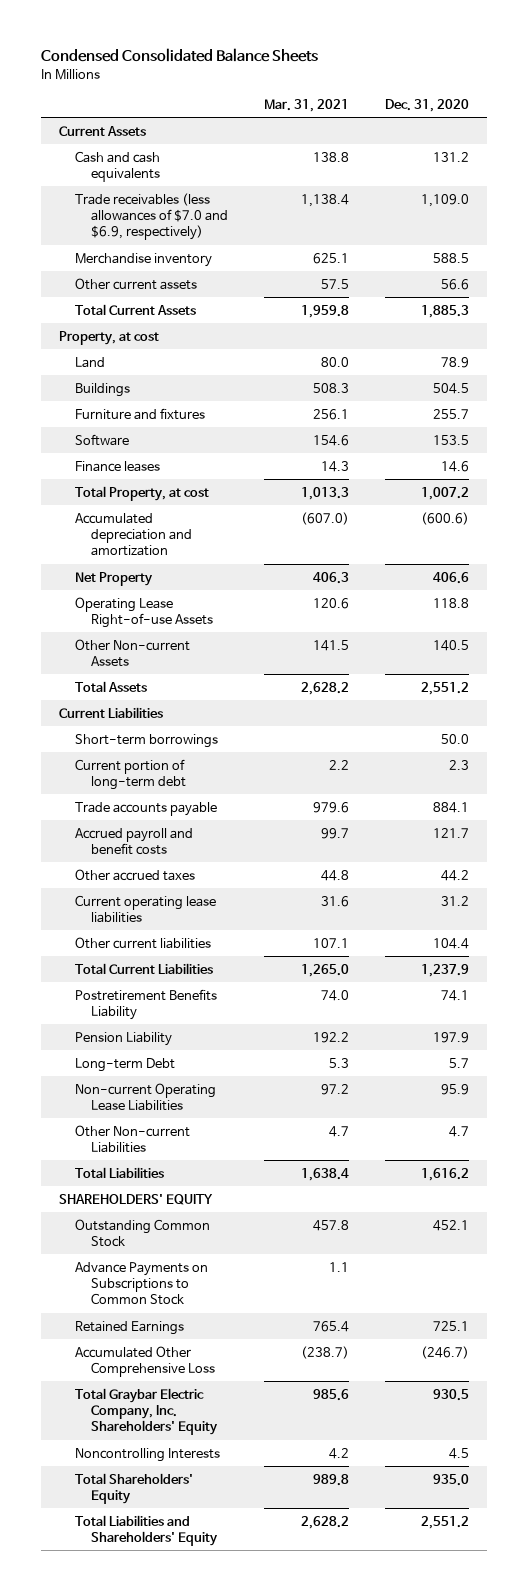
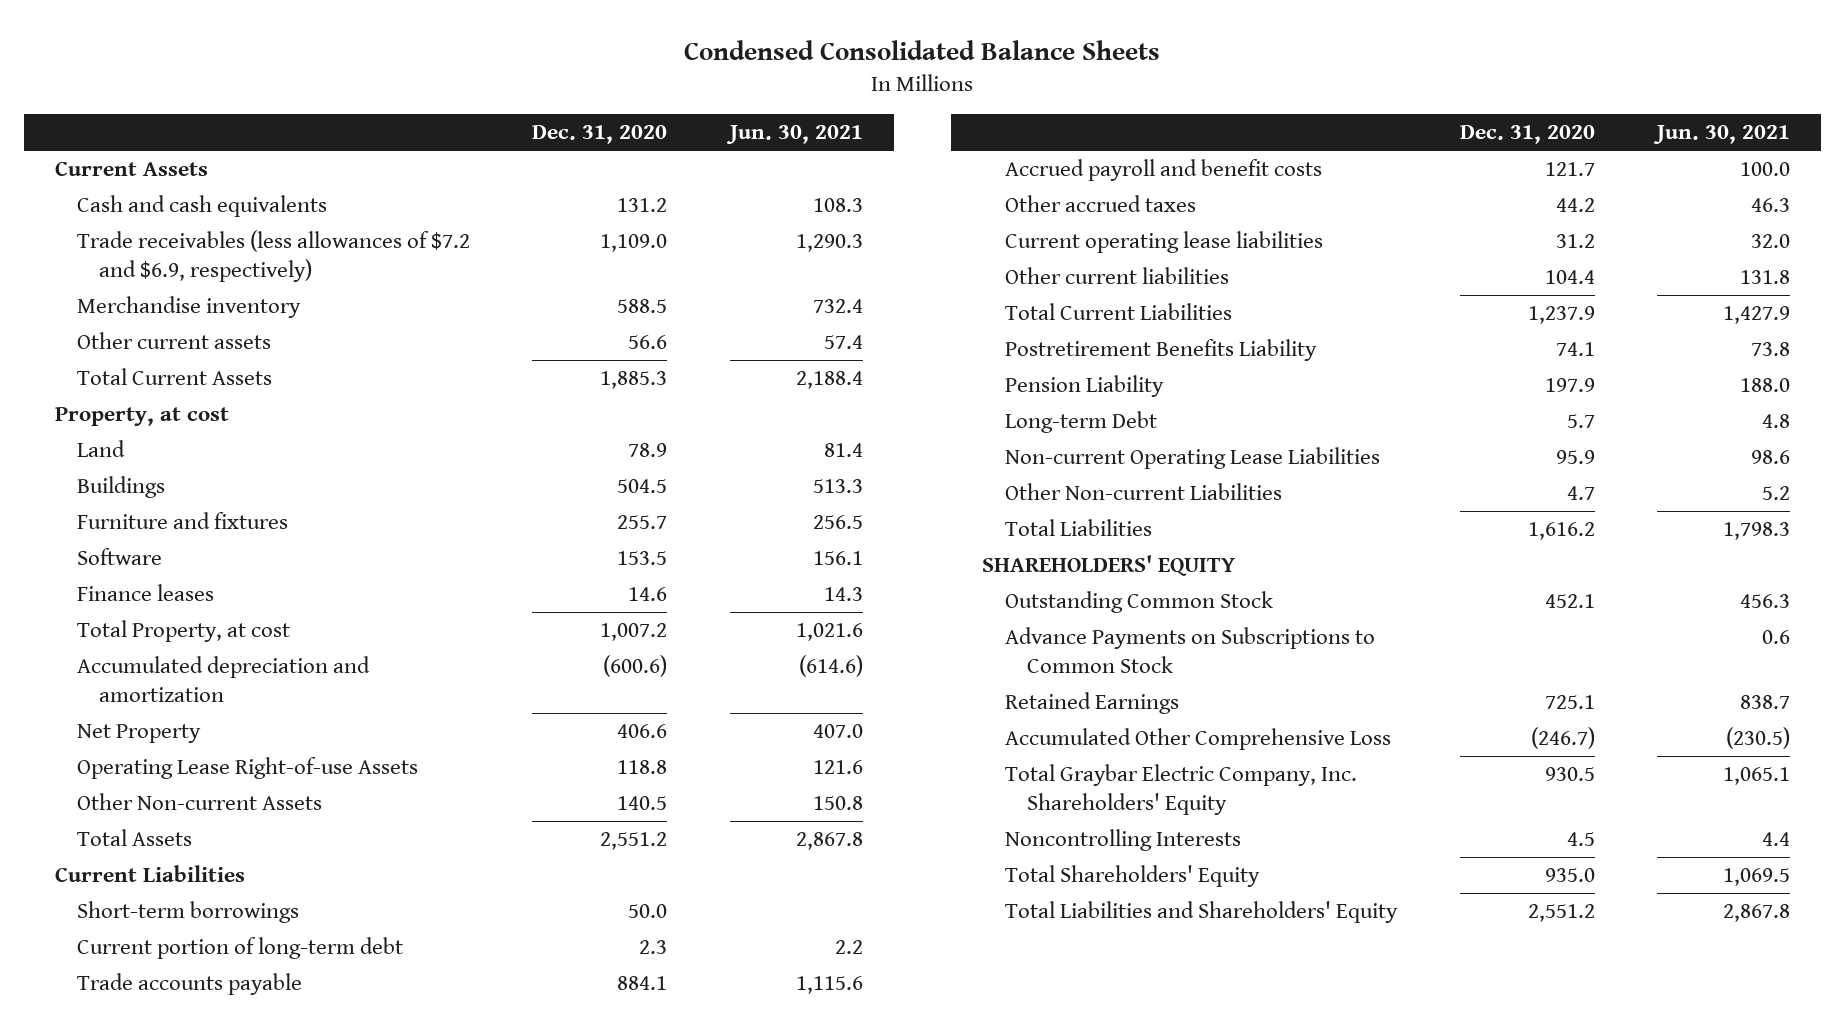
[264,99,350,113] Mar. 31, 2021 -> none
none -> [725,125,863,145] Jun. 30, 2021
[75,192,229,241] Trade receivables (less allowances of $7.0 and $6.9, respectively) -> [77,230,471,283] Trade receivables (less allowances of $7.2 and $6.9, respectively)

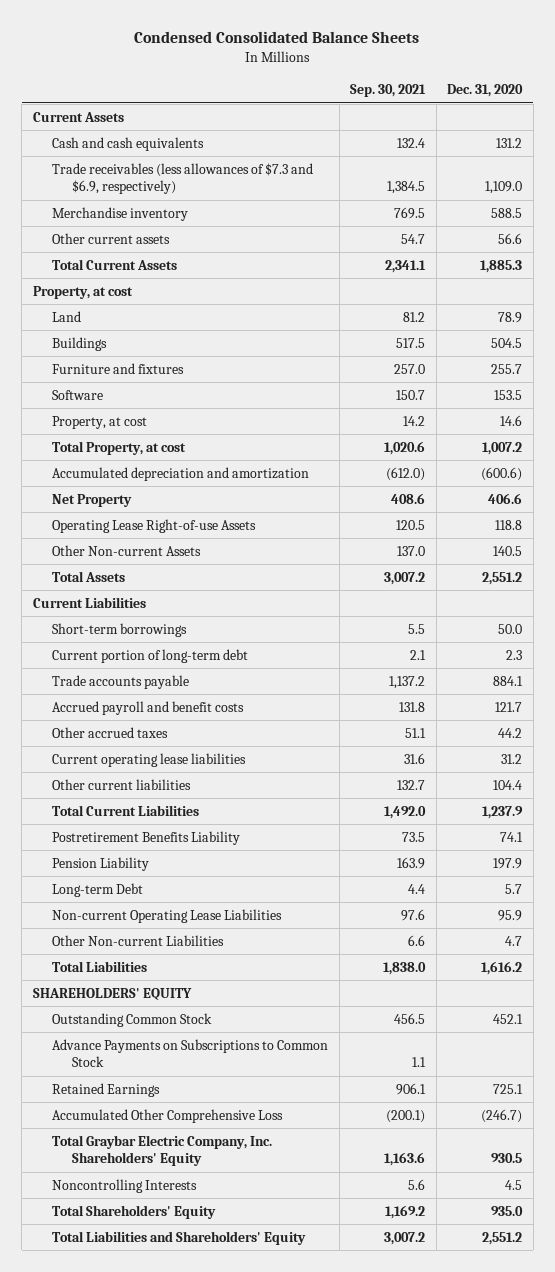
[725,125,863,145] Jun. 30, 2021 -> none
none -> [350,84,427,98] Sep. 30, 2021
[77,230,471,283] Trade receivables (less allowances of $7.2 and $6.9, respectively) -> [52,162,314,195] Trade receivables (less allowances of $7.3 and $6.9, respectively)
[77,584,215,602] Finance leases -> [52,415,148,429] Property, at cost

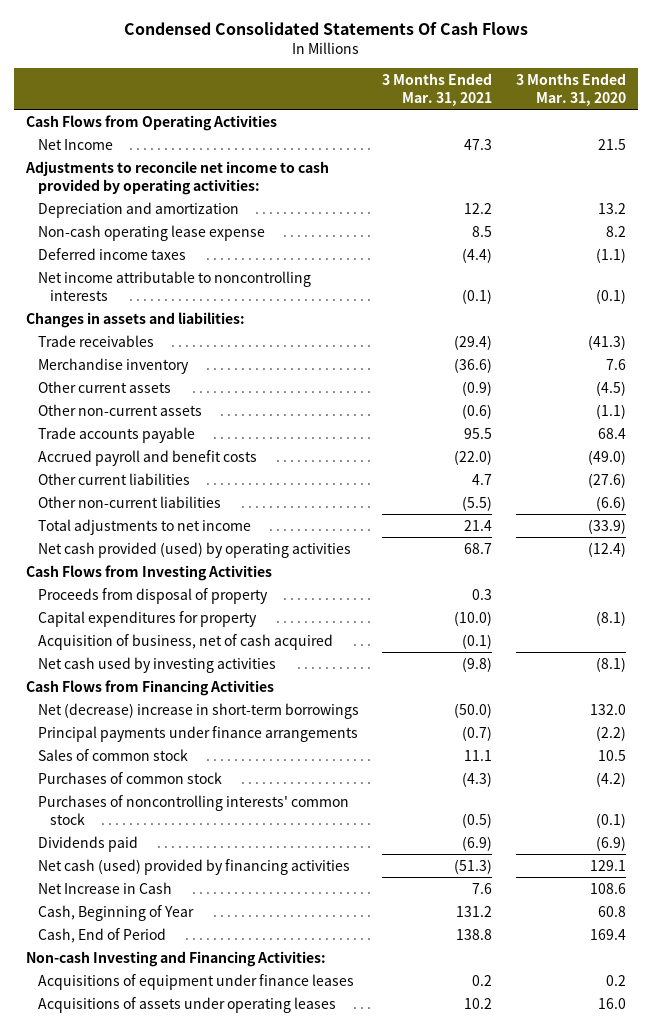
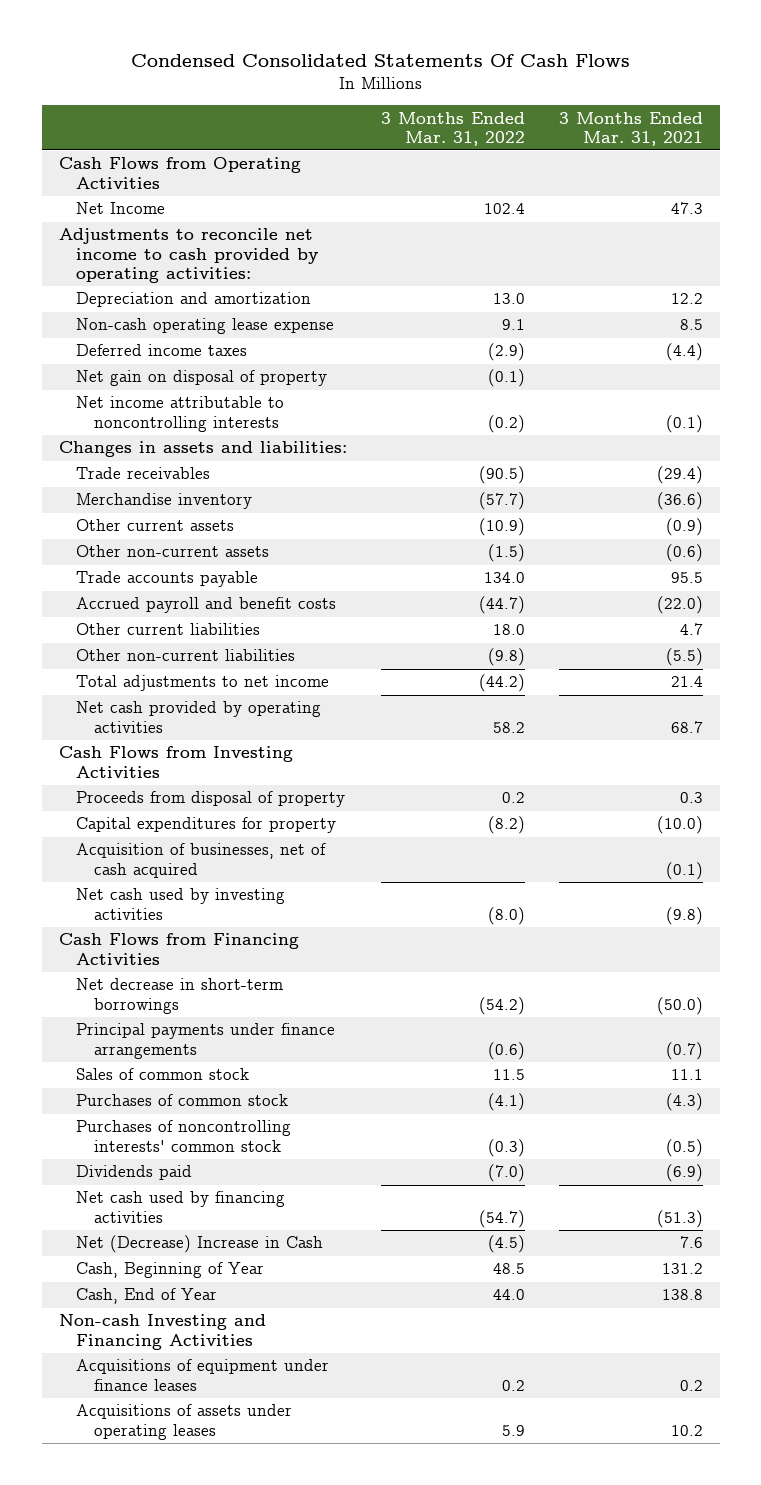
[515,72,626,106] 3 Months Ended Mar. 31, 2020 -> none
none -> [380,111,525,146] 3 Months Ended Mar. 31, 2022
none -> [76,370,328,387] Net gain on disposal of property
[37,541,351,558] Net cash provided (used) by operating activities -> [76,701,322,733] Net cash provided by operating activities
[37,633,333,650] Acquisition of business, net of cash acquired -> [76,843,327,878] Acquisition of businesses, net of cash acquired
[37,702,359,719] Net (decrease) increase in short-term borrowings -> [76,978,284,1014] Net decrease in short-term borrowings
[37,858,350,875] Net cash (used) provided by financing activities -> [76,1191,286,1223] Net cash used by financing activities
[37,881,172,894] Net Increase in Cash -> [76,1235,324,1254] Net (Decrease) Increase in Cash
[37,927,166,943] Cash, End of Period -> [76,1288,218,1305] Cash, End of Year
[25,950,326,967] Non-cash Investing and Financing Activities: -> [58,1314,266,1350] Non-cash Investing and Financing Activities

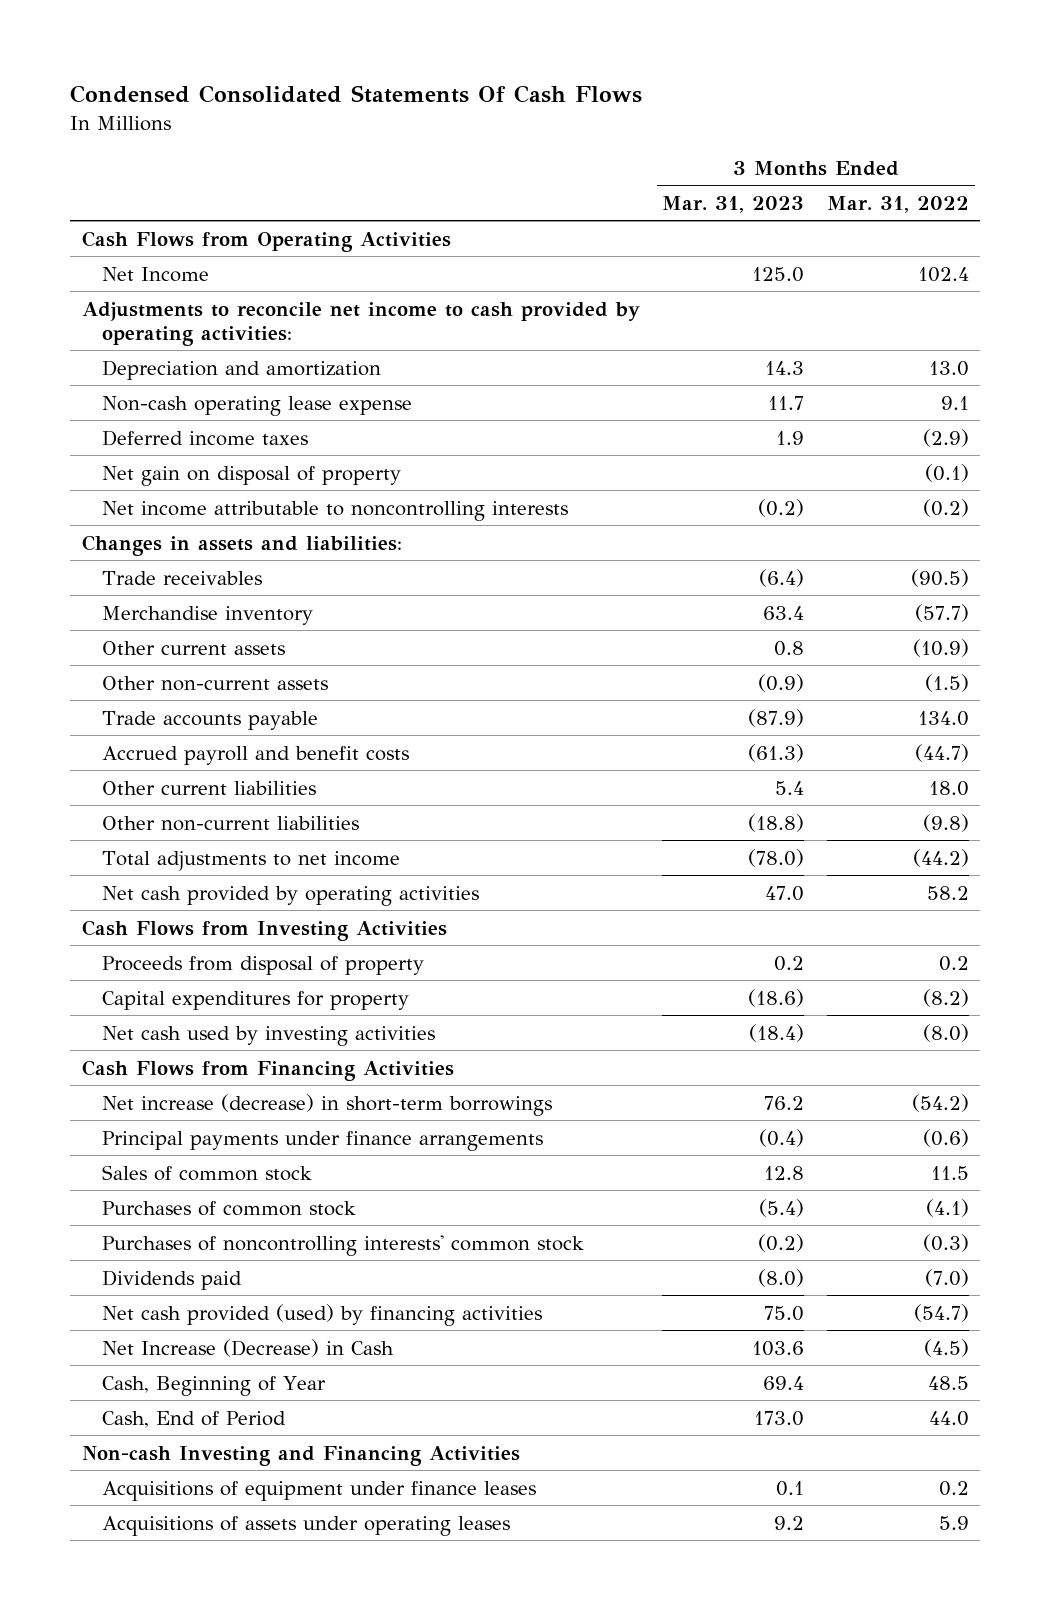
[558,111,703,146] 3 Months Ended Mar. 31, 2021 -> none
none -> [662,196,805,214] Mar. 31, 2023
[76,843,327,878] Acquisition of businesses, net of cash acquired -> none
[76,978,284,1014] Net decrease in short-term borrowings -> [101,1093,552,1116] Net increase (decrease) in short-term borrowings
[76,1191,286,1223] Net cash used by financing activities -> [101,1303,542,1326] Net cash provided (used) by financing activities
[76,1235,324,1254] Net (Decrease) Increase in Cash -> [101,1338,394,1357] Net Increase (Decrease) in Cash
[76,1288,218,1305] Cash, End of Year -> [101,1410,286,1428] Cash, End of Period

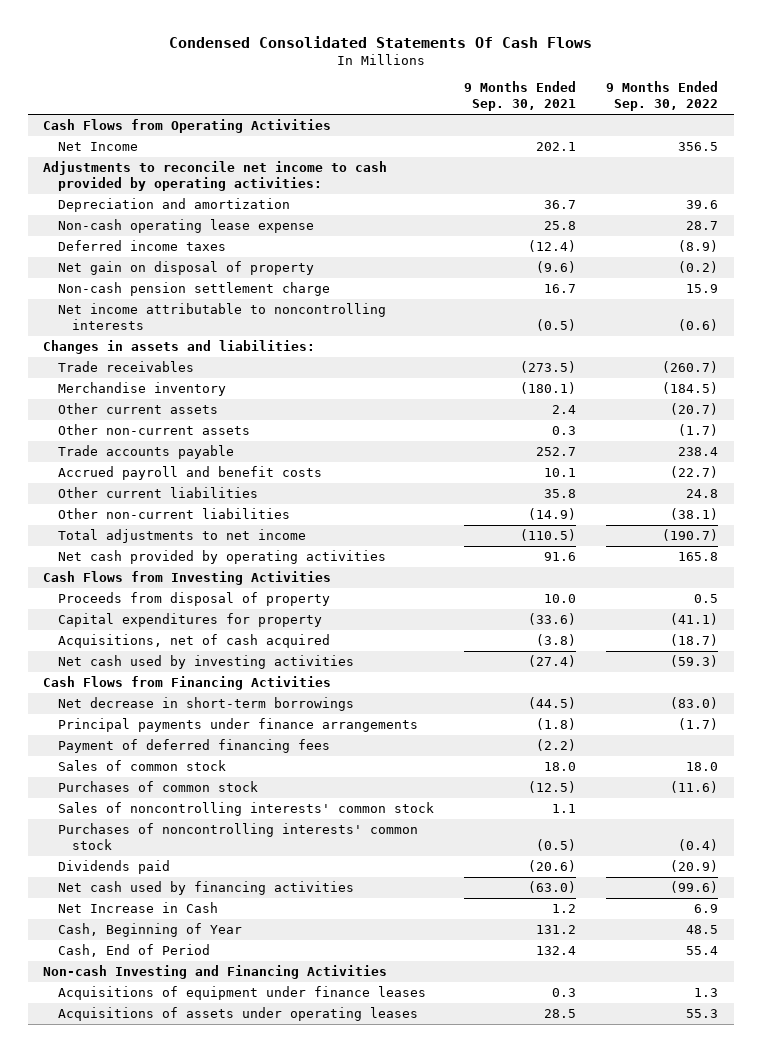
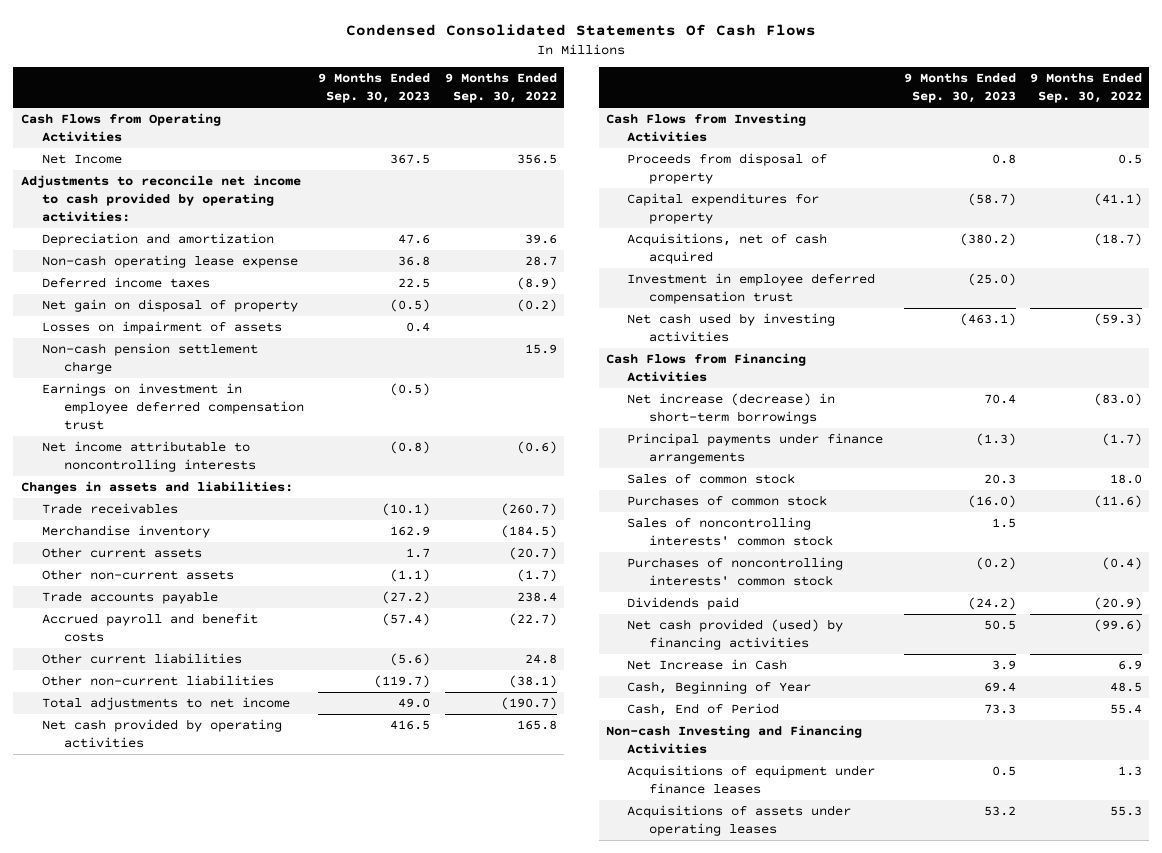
[464,81,577,112] 9 Months Ended Sep. 30, 2021 -> none
none -> [318,73,431,104] 9 Months Ended Sep. 30, 2023
none -> [42,320,283,334] Losses on impairment of assets
none -> [42,382,305,430] Earnings on investment in employee deferred compensation trust
none -> [627,272,876,304] Investment in employee deferred compensation trust
[57,696,354,711] Net decrease in short-term borrowings -> [627,392,836,424] Net increase (decrease) in short-term borrowings
[57,738,330,753] Payment of deferred financing fees -> none
[57,880,354,895] Net cash used by financing activities -> [627,618,844,650] Net cash provided (used) by financing activities

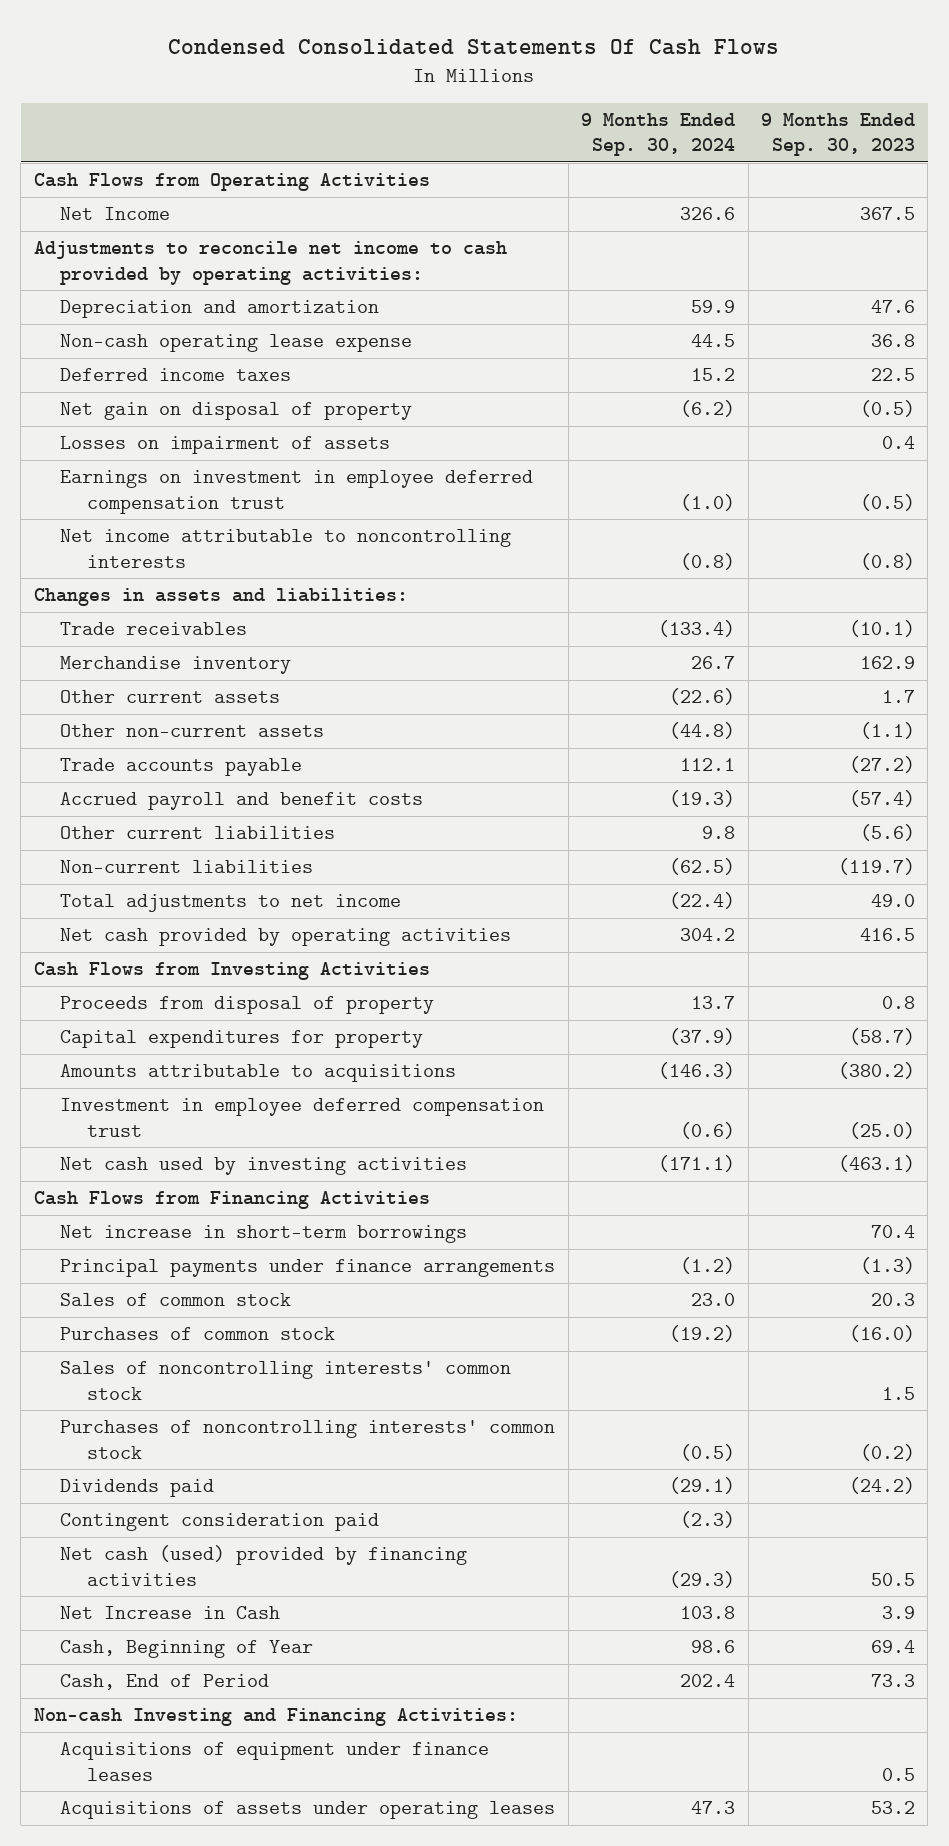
[444,73,557,104] 9 Months Ended Sep. 30, 2022 -> none
none -> [581,113,736,157] 9 Months Ended Sep. 30, 2024
[42,342,259,374] Non-cash pension settlement charge -> none
[42,674,275,686] Other non-current liabilities -> [60,860,314,874] Non-current liabilities
[627,232,828,264] Acquisitions, net of cash acquired -> [60,1064,457,1083] Amounts attributable to acquisitions
[627,392,836,424] Net increase (decrease) in short-term borrowings -> [60,1225,468,1244] Net increase in short-term borrowings
none -> [60,1513,380,1532] Contingent consideration paid
[627,618,844,650] Net cash provided (used) by financing activities -> [60,1545,468,1586] Net cash (used) provided by financing activities
[605,724,862,754] Non-cash Investing and Financing Activities -> [33,1708,518,1727] Non-cash Investing and Financing Activities:

